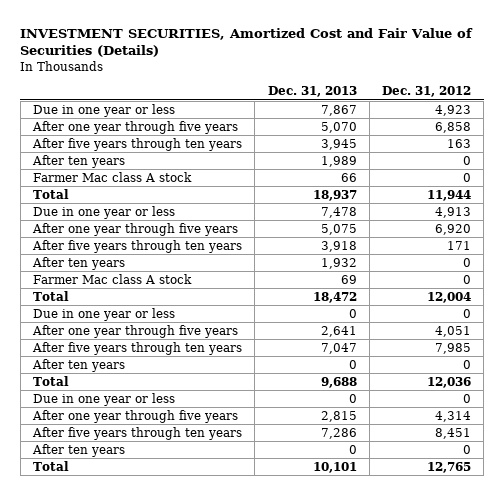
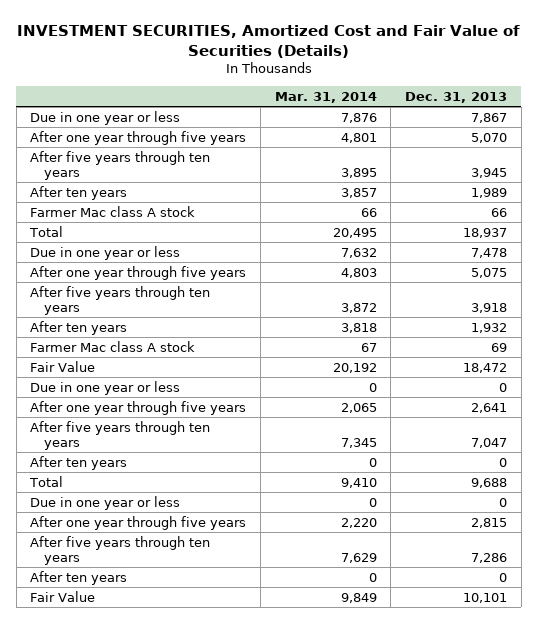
[382,86,472,98] Dec. 31, 2012 -> none
none -> [274,91,377,103] Mar. 31, 2014
[32,290,69,301] Total -> [30,360,96,372] Fair Value
[32,460,69,471] Total -> [30,590,96,602] Fair Value

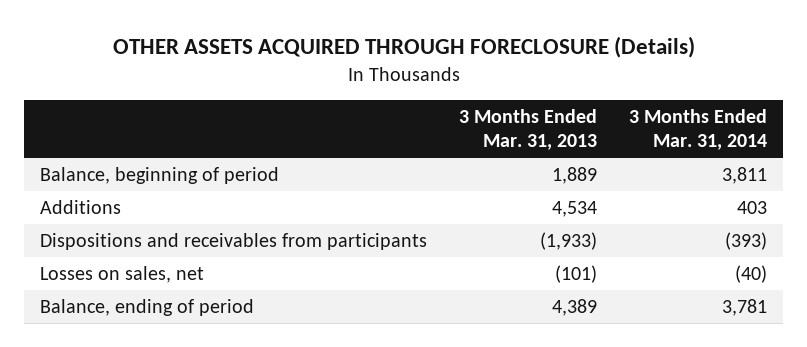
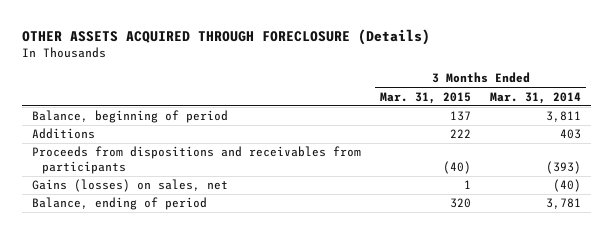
[459,108,598,151] 3 Months Ended Mar. 31, 2013 -> none
none -> [380,91,472,104] Mar. 31, 2015
[40,232,428,250] Dispositions and receivables from participants -> [31,146,361,174] Proceeds from dispositions and receivables from participants
[40,265,205,283] Losses on sales, net -> [31,179,228,193] Gains (losses) on sales, net

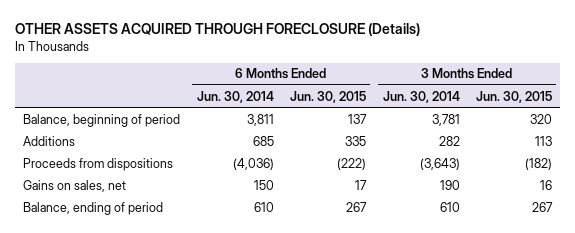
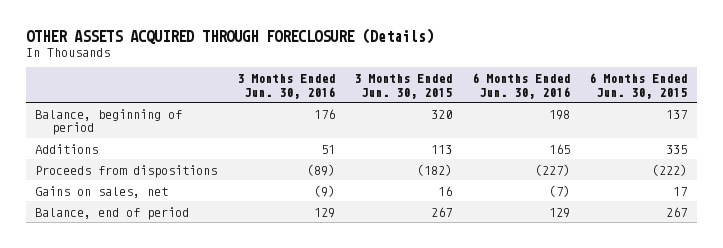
[196,90,274,103] Jun. 30, 2014 -> none
[382,90,460,103] Jun. 30, 2014 -> none
none -> [236,74,335,99] 3 Months Ended Jun. 30, 2016
none -> [471,73,570,99] 6 Months Ended Jun. 30, 2016
[23,201,164,215] Balance, ending of period -> [35,206,190,220] Balance, end of period

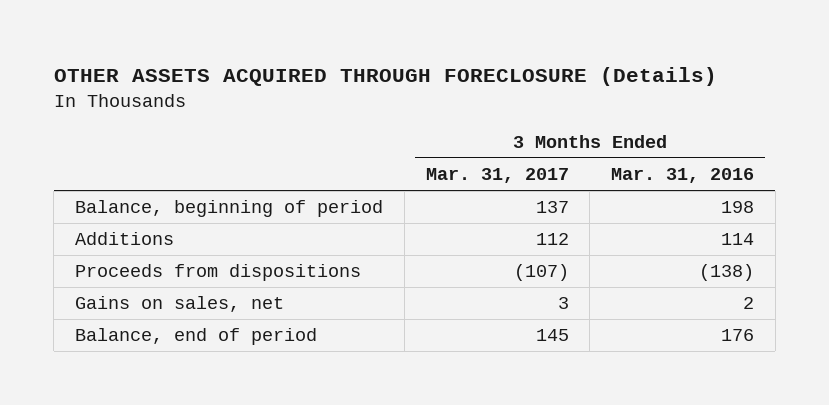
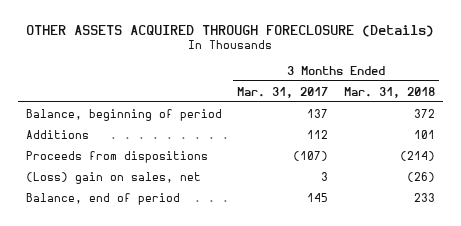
[611,168,755,184] Mar. 31, 2016 -> none
none -> [344,86,436,98] Mar. 31, 2018
[75,296,285,313] Gains on sales, net -> [25,171,201,184] (Loss) gain on sales, net

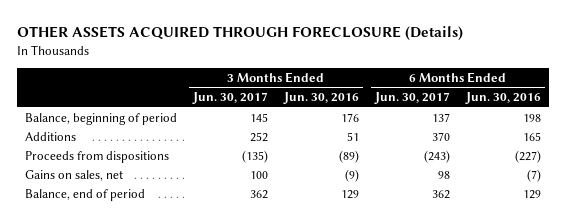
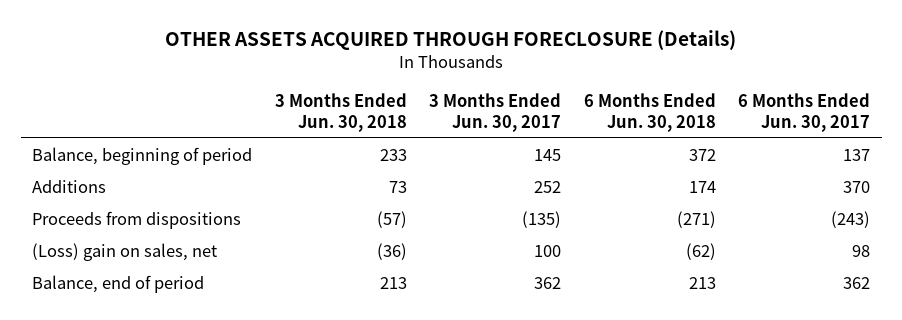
[282,92,359,105] Jun. 30, 2016 -> none
[464,92,541,105] Jun. 30, 2016 -> none
none -> [274,92,407,132] 3 Months Ended Jun. 30, 2018
none -> [583,92,716,132] 6 Months Ended Jun. 30, 2018
[24,169,123,181] Gains on sales, net -> [31,242,217,261] (Loss) gain on sales, net

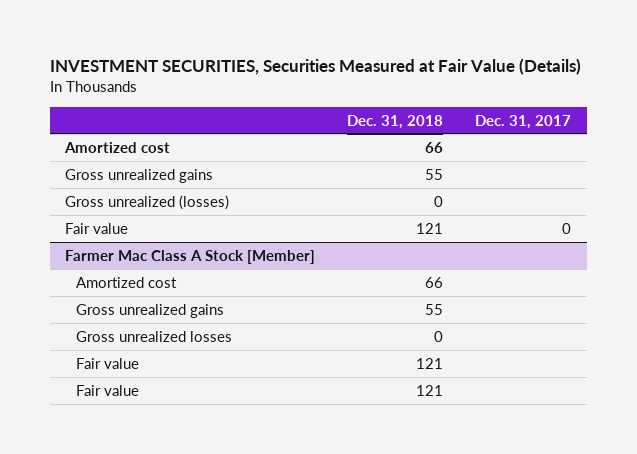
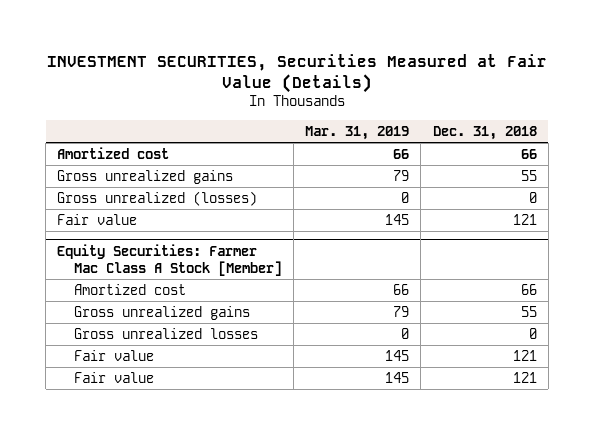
[475,114,572,129] Dec. 31, 2017 -> none
none -> [305,125,410,140] Mar. 31, 2019
[65,249,316,264] Farmer Mac Class A Stock [Member] -> [57,243,283,277] Equity Securities: Farmer Mac Class A Stock [Member]

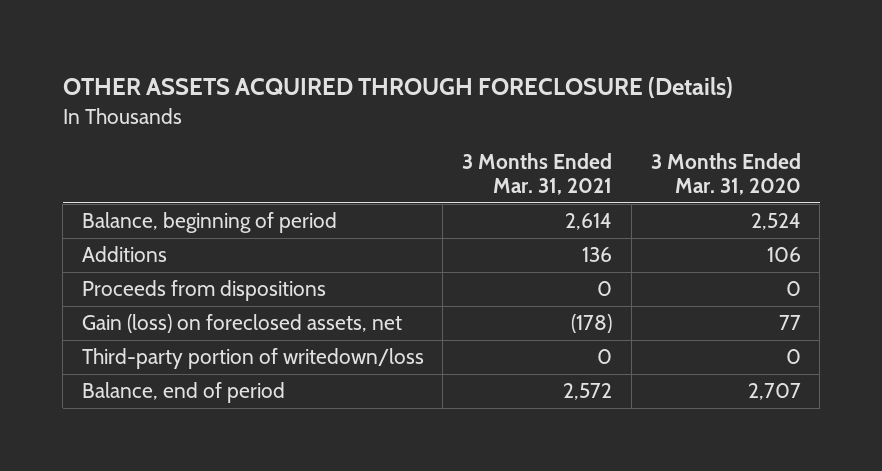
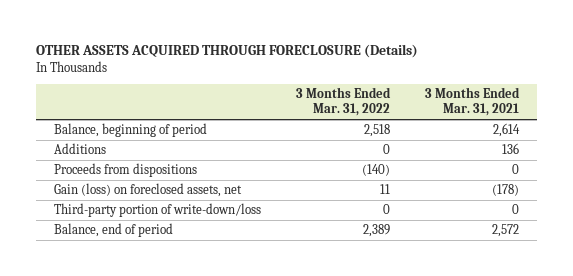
[650,152,801,196] 3 Months Ended Mar. 31, 2020 -> none
none -> [295,87,391,117] 3 Months Ended Mar. 31, 2022
[81,348,424,370] Third-party portion of writedown/loss -> [53,203,261,218] Third-party portion of write-down/loss

